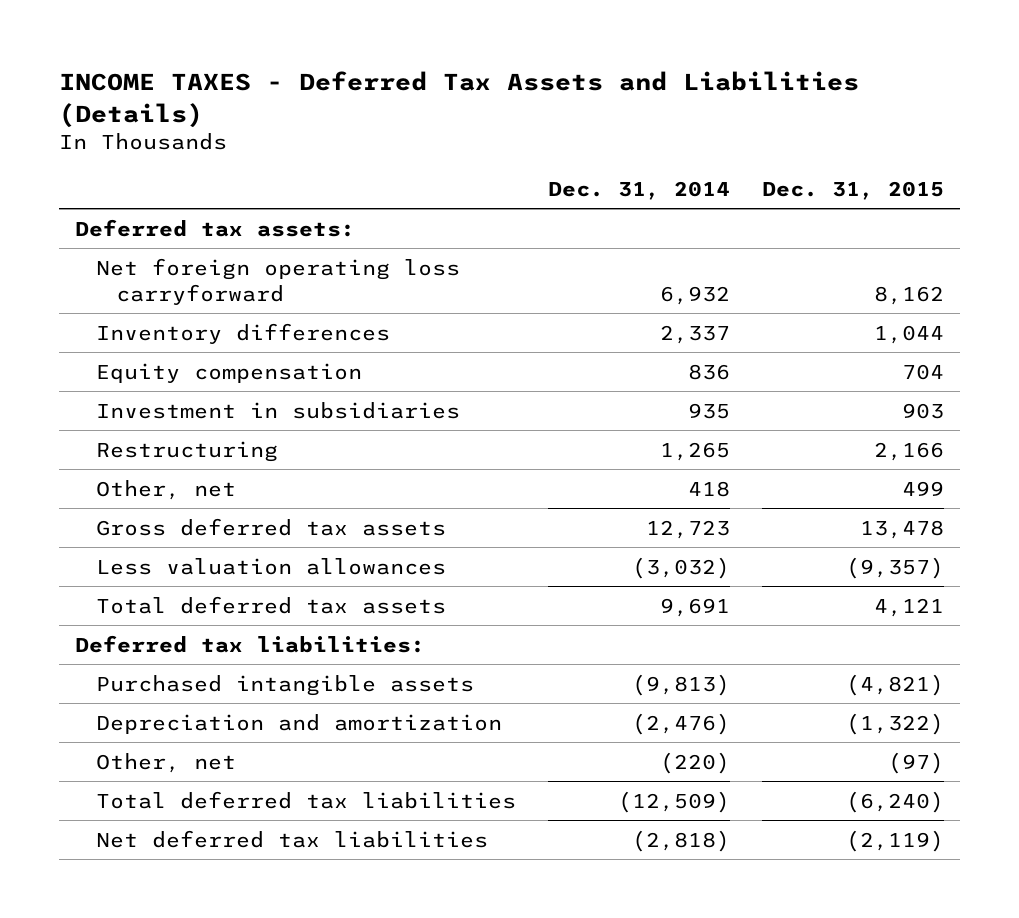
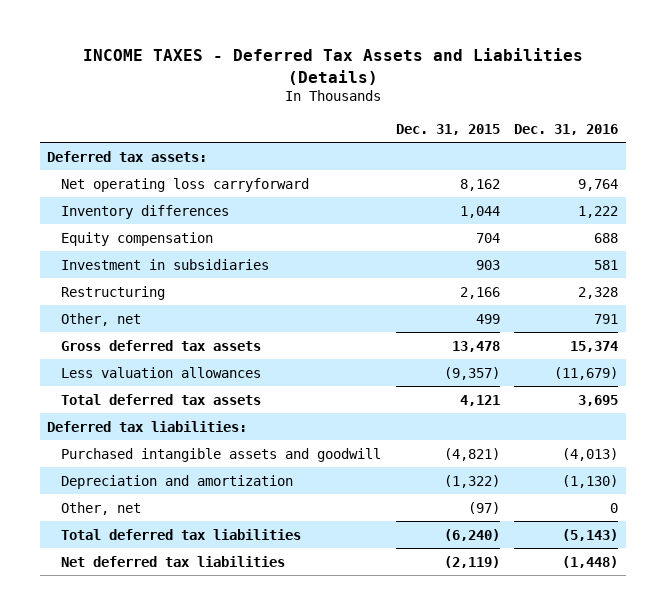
[547,180,730,200] Dec. 31, 2014 -> none
none -> [514,123,619,135] Dec. 31, 2016
[95,257,460,305] Net foreign operating loss carryforward -> [61,177,310,192] Net operating loss carryforward
[95,674,474,696] Purchased intangible assets -> [61,447,382,462] Purchased intangible assets and goodwill

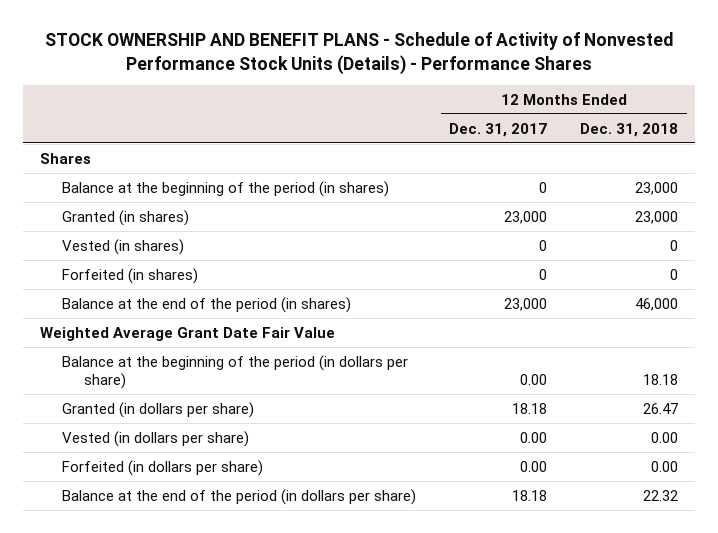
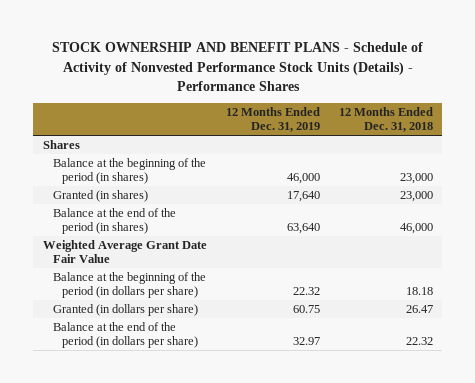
[449,122,548,137] Dec. 31, 2017 -> none
none -> [225,106,320,133] 12 Months Ended Dec. 31, 2019
[61,238,184,255] Vested (in shares) -> none
[61,267,198,284] Forfeited (in shares) -> none
[61,430,249,447] Vested (in dollars per share) -> none
[61,459,263,476] Forfeited (in dollars per share) -> none

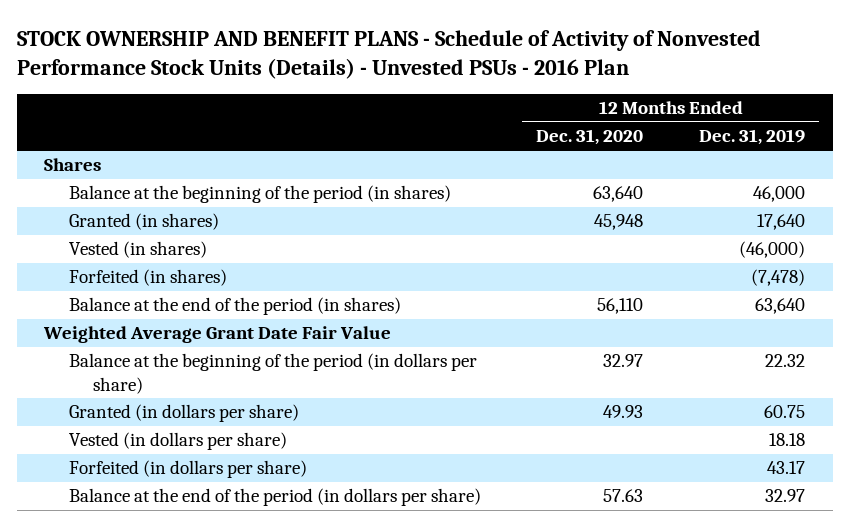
[51,42,423,91] STOCK OWNERSHIP AND BENEFIT PLANS - Schedule of Activity of Nonvested Performance Stock Units (Details) - Performance Shares -> [16,29,761,80] STOCK OWNERSHIP AND BENEFIT PLANS - Schedule of Activity of Nonvested Performance Stock Units (Details) - Unvested PSUs - 2016 Plan
[338,106,433,133] 12 Months Ended Dec. 31, 2018 -> none
none -> [536,129,644,146] Dec. 31, 2020
none -> [68,241,207,259] Vested (in shares)
none -> [68,269,227,287] Forfeited (in shares)
none -> [68,432,287,451] Vested (in dollars per share)
none -> [68,460,307,479] Forfeited (in dollars per share)

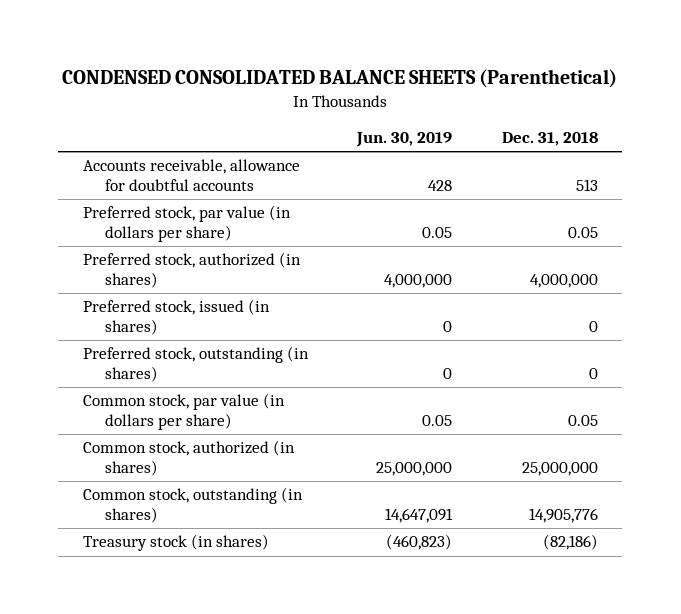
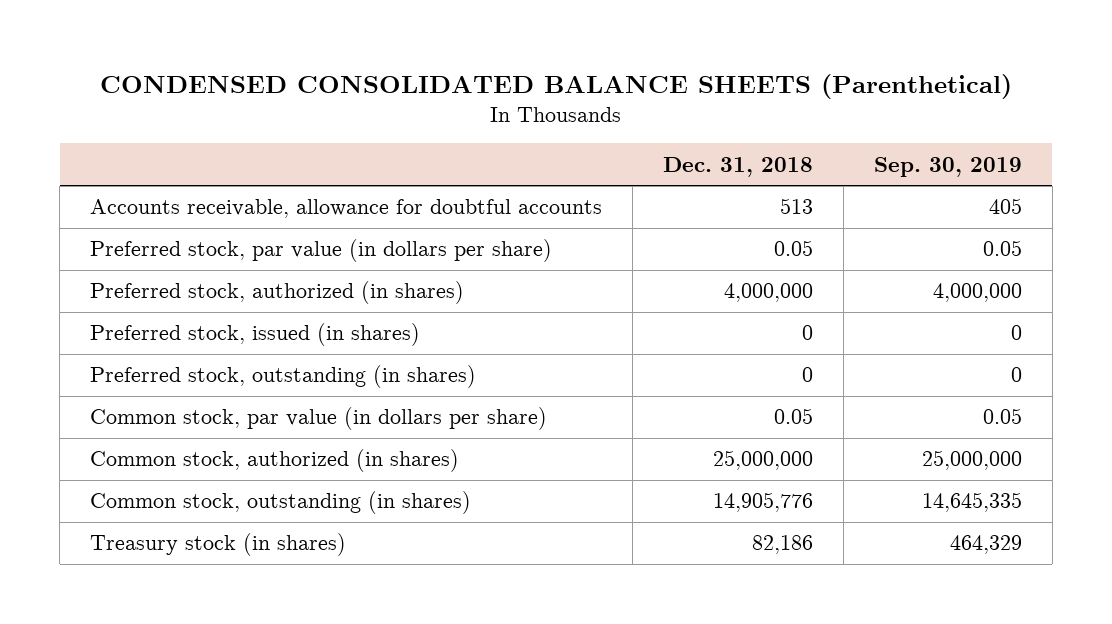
[356,132,453,148] Jun. 30, 2019 -> none
none -> [873,156,1022,177] Sep. 30, 2019
[542,534,598,551] (82,186) -> [751,535,813,555] 82,186

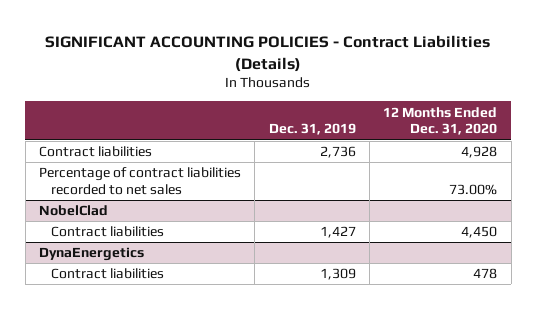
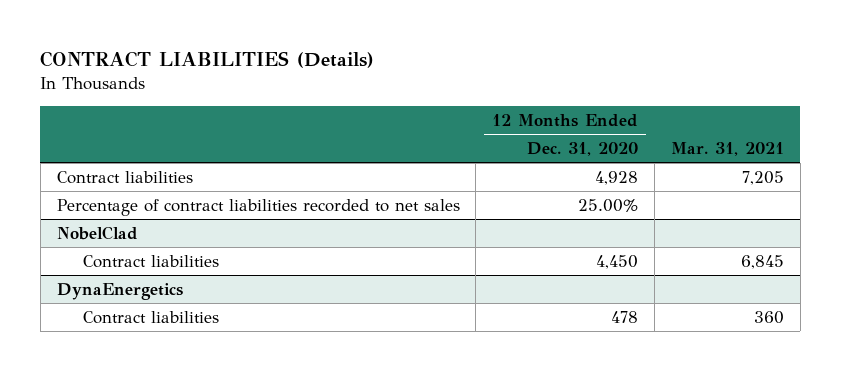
[45,34,491,72] SIGNIFICANT ACCOUNTING POLICIES - Contract Liabilities (Details) -> [40,51,375,69] CONTRACT LIABILITIES (Details)
[268,123,356,136] Dec. 31, 2019 -> none
none -> [670,141,784,156] Mar. 31, 2021
[449,184,498,196] 73.00% -> [578,198,639,212] 25.00%

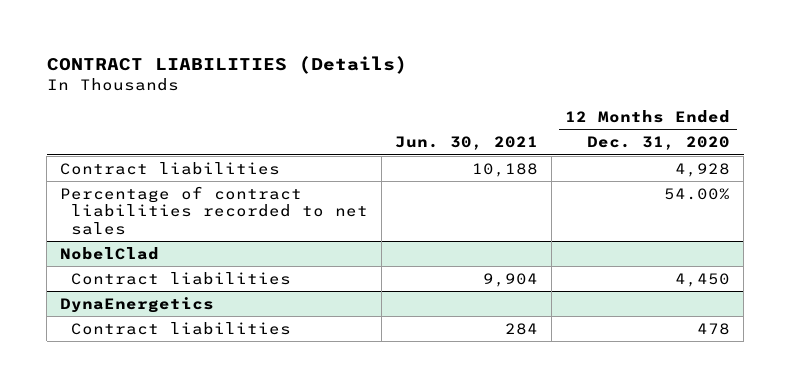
[670,141,784,156] Mar. 31, 2021 -> none
none -> [395,136,539,151] Jun. 30, 2021
[578,198,639,212] 25.00% -> [664,187,731,200] 54.00%

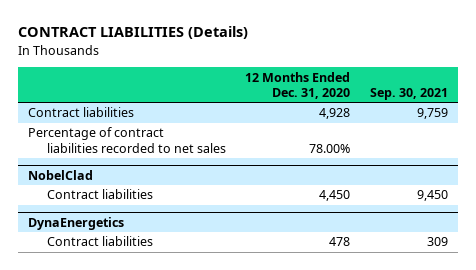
[395,136,539,151] Jun. 30, 2021 -> none
none -> [370,87,449,100] Sep. 30, 2021
[664,187,731,200] 54.00% -> [309,143,351,153] 78.00%

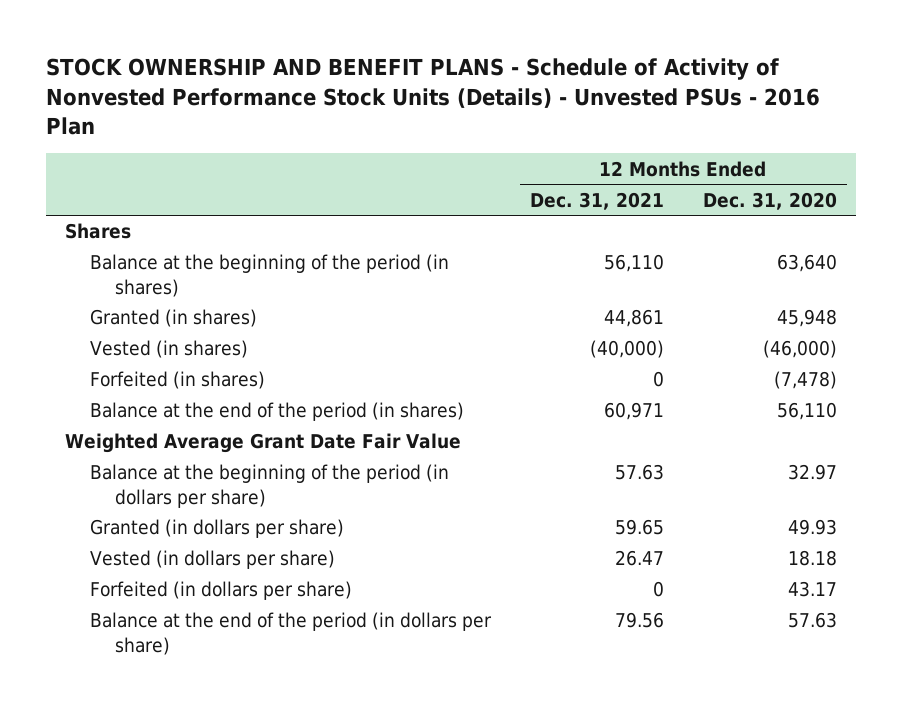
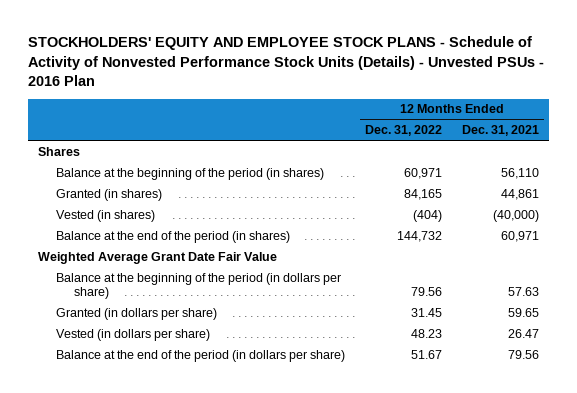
[45,58,820,136] STOCK OWNERSHIP AND BENEFIT PLANS - Schedule of Activity of Nonvested Performance Stock Units (Details) - Unvested PSUs - 2016 Plan -> [28,36,545,87] STOCKHOLDERS' EQUITY AND EMPLOYEE STOCK PLANS - Schedule of Activity of Nonvested Performance Stock Units (Details) - Unvested PSUs - 2016 Plan
[702,191,837,210] Dec. 31, 2020 -> none
none -> [365,125,443,137] Dec. 31, 2022
[90,371,266,390] Forfeited (in shares) -> none
[90,581,353,601] Forfeited (in dollars per share) -> none

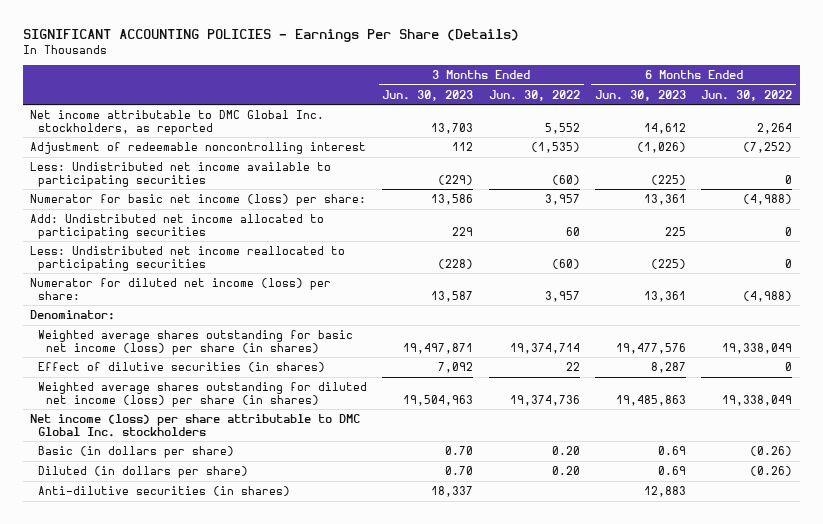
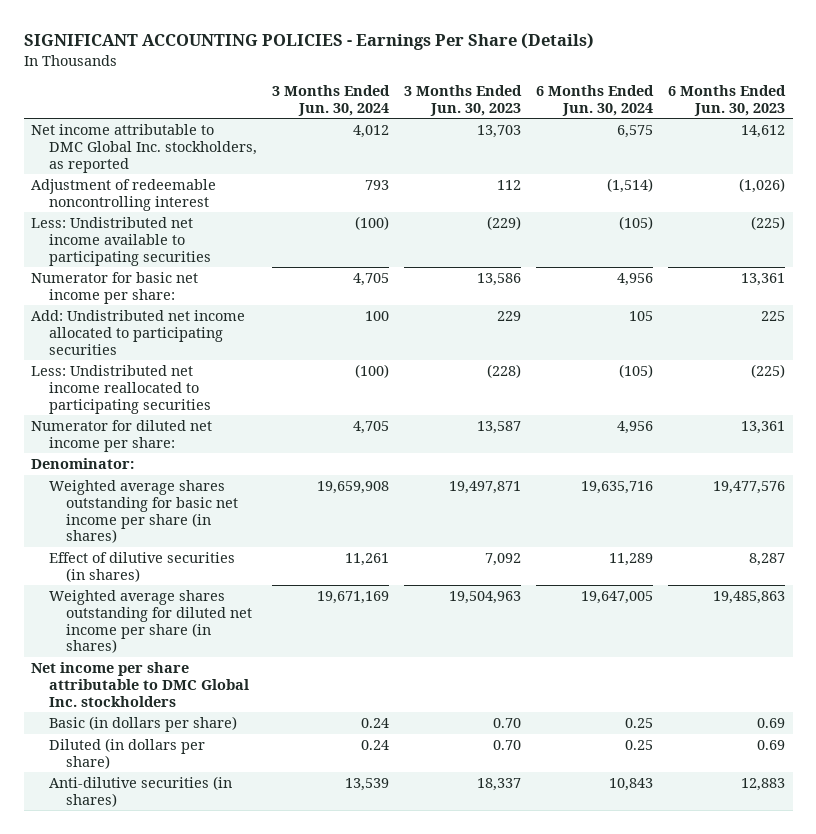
[488,89,580,101] Jun. 30, 2022 -> none
[701,89,793,101] Jun. 30, 2022 -> none
none -> [271,84,390,116] 3 Months Ended Jun. 30, 2024
none -> [536,84,655,116] 6 Months Ended Jun. 30, 2024
[30,193,367,206] Numerator for basic net income (loss) per share: -> [31,272,199,304] Numerator for basic net income per share:
[30,277,332,300] Numerator for diluted net income (loss) per share: -> [31,420,213,452] Numerator for diluted net income per share:
[38,329,354,355] Weighted average shares outstanding for basic net income (loss) per share (in shares) -> [48,480,239,544] Weighted average shares outstanding for basic net income per share (in shares)
[38,381,368,407] Weighted average shares outstanding for diluted net income (loss) per share (in shares) -> [48,590,253,654] Weighted average shares outstanding for diluted net income per share (in shares)
[30,413,361,437] Net income (loss) per share attributable to DMC Global Inc. stockholders -> [31,662,249,707] Net income per share attributable to DMC Global Inc. stockholders

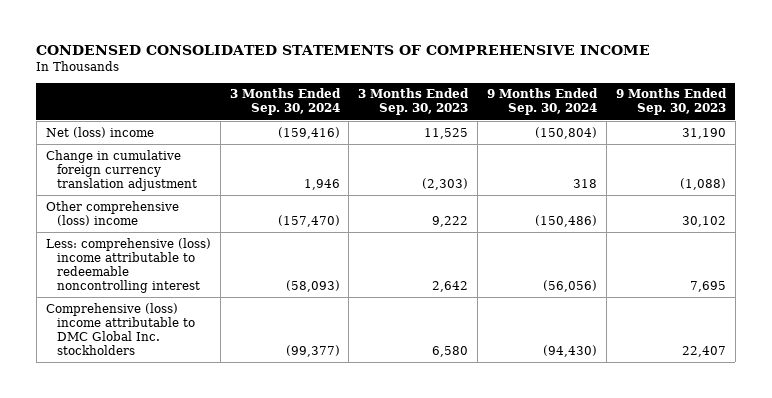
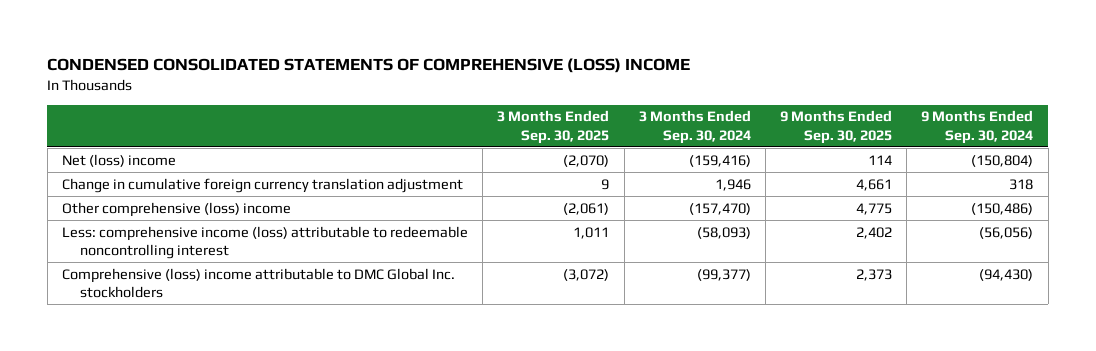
[36,44,651,55] CONDENSED CONSOLIDATED STATEMENTS OF COMPREHENSIVE INCOME -> [47,58,691,74] CONDENSED CONSOLIDATED STATEMENTS OF COMPREHENSIVE (LOSS) INCOME
[358,88,470,116] 3 Months Ended Sep. 30, 2023 -> none
[615,88,727,116] 9 Months Ended Sep. 30, 2023 -> none
none -> [497,110,610,144] 3 Months Ended Sep. 30, 2025
none -> [780,110,893,144] 9 Months Ended Sep. 30, 2025
[45,237,211,293] Less: comprehensive (loss) income attributable to redeemable noncontrolling interest -> [62,225,469,259] Less: comprehensive income (loss) attributable to redeemable noncontrolling interest

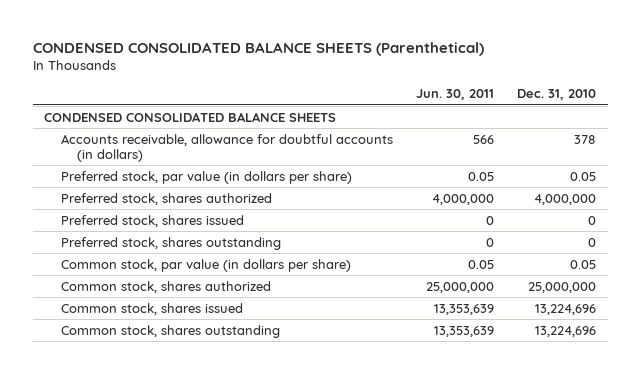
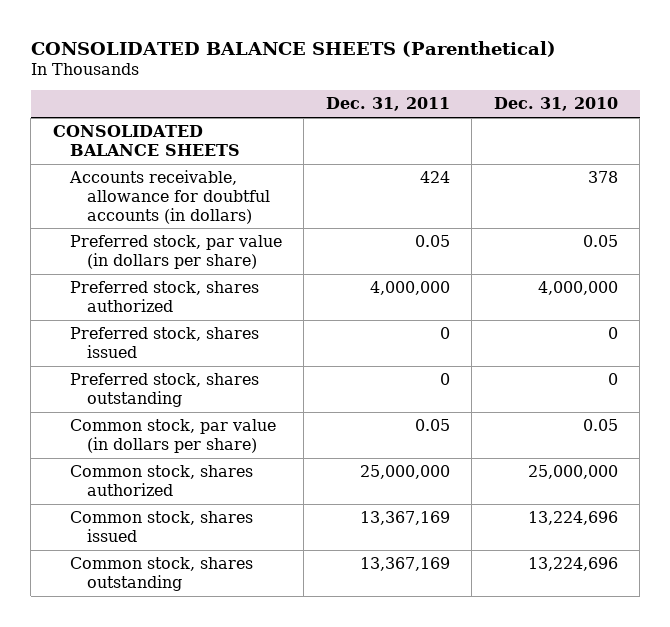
[32,41,484,56] CONDENSED CONSOLIDATED BALANCE SHEETS (Parenthetical) -> [30,40,556,57] CONSOLIDATED BALANCE SHEETS (Parenthetical)
[415,89,494,101] Jun. 30, 2011 -> none
none -> [325,97,450,112] Dec. 31, 2011
[44,111,337,122] CONDENSED CONSOLIDATED BALANCE SHEETS -> [52,124,240,156] CONSOLIDATED BALANCE SHEETS

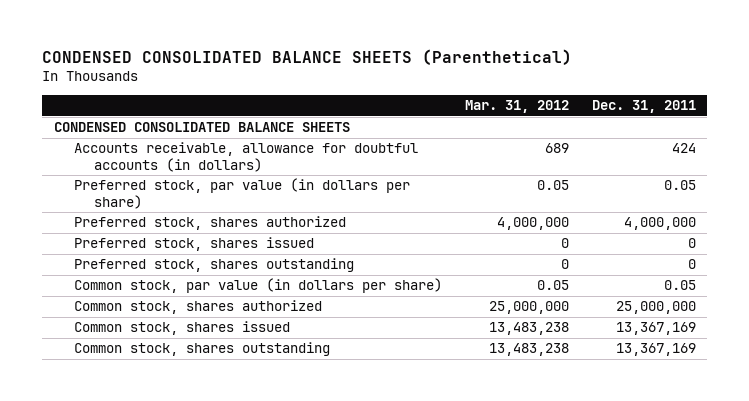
[30,40,556,57] CONSOLIDATED BALANCE SHEETS (Parenthetical) -> [42,49,573,66] CONDENSED CONSOLIDATED BALANCE SHEETS (Parenthetical)
[493,97,618,112] Dec. 31, 2010 -> none
none -> [464,100,569,114] Mar. 31, 2012
[52,124,240,156] CONSOLIDATED BALANCE SHEETS -> [53,122,350,133] CONDENSED CONSOLIDATED BALANCE SHEETS

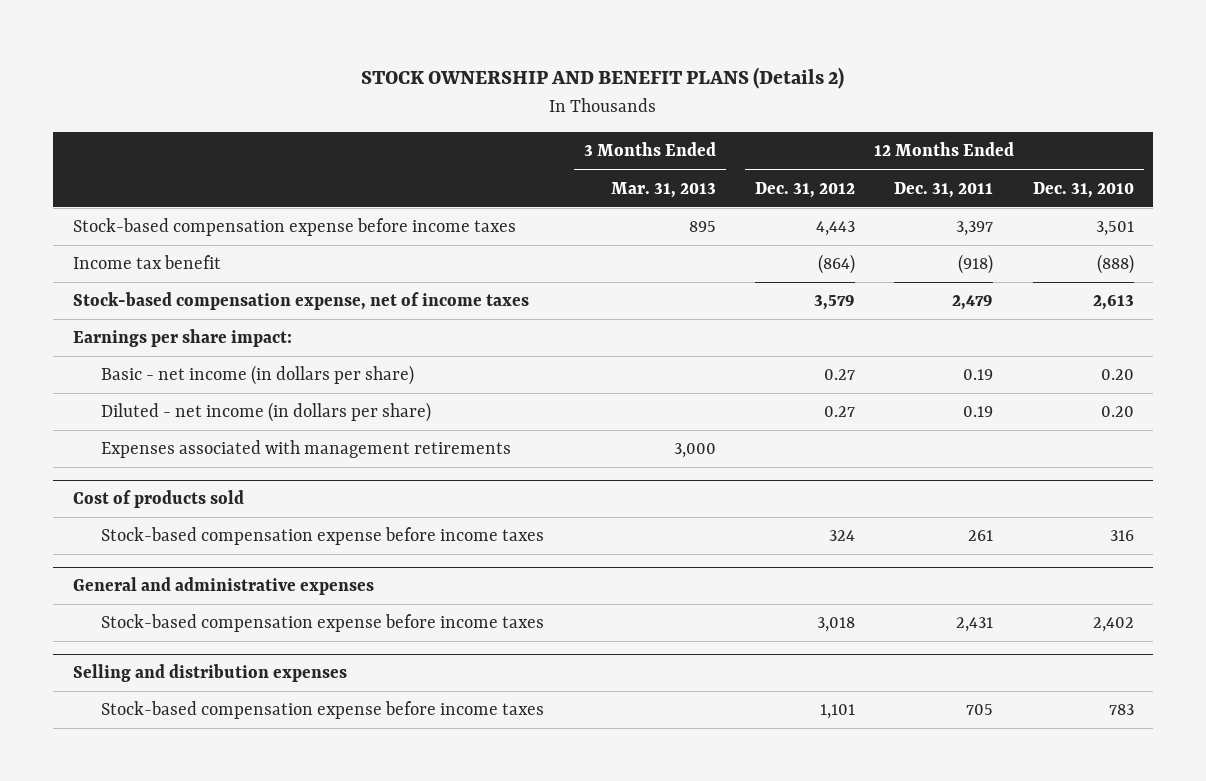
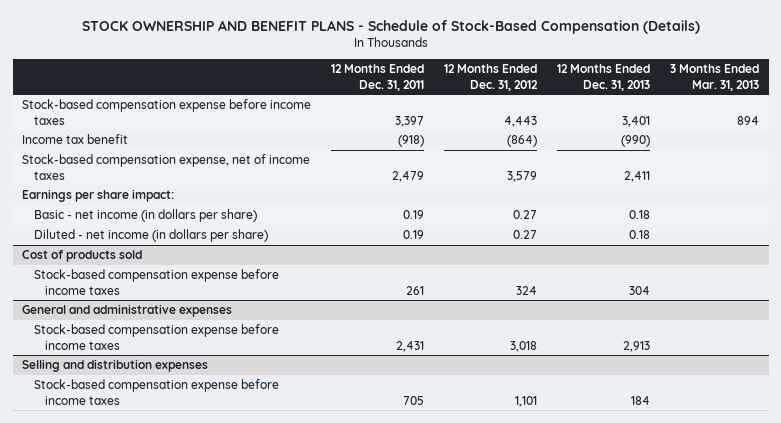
[361,67,845,90] STOCK OWNERSHIP AND BENEFIT PLANS (Details 2) -> [81,20,700,35] STOCK OWNERSHIP AND BENEFIT PLANS - Schedule of Stock-Based Compensation (Details)
[1032,181,1134,198] Dec. 31, 2010 -> none
none -> [556,64,650,91] 12 Months Ended Dec. 31, 2013
[688,221,716,233] 895 -> [736,115,759,125] 894
[101,440,512,459] Expenses associated with management retirements -> none

